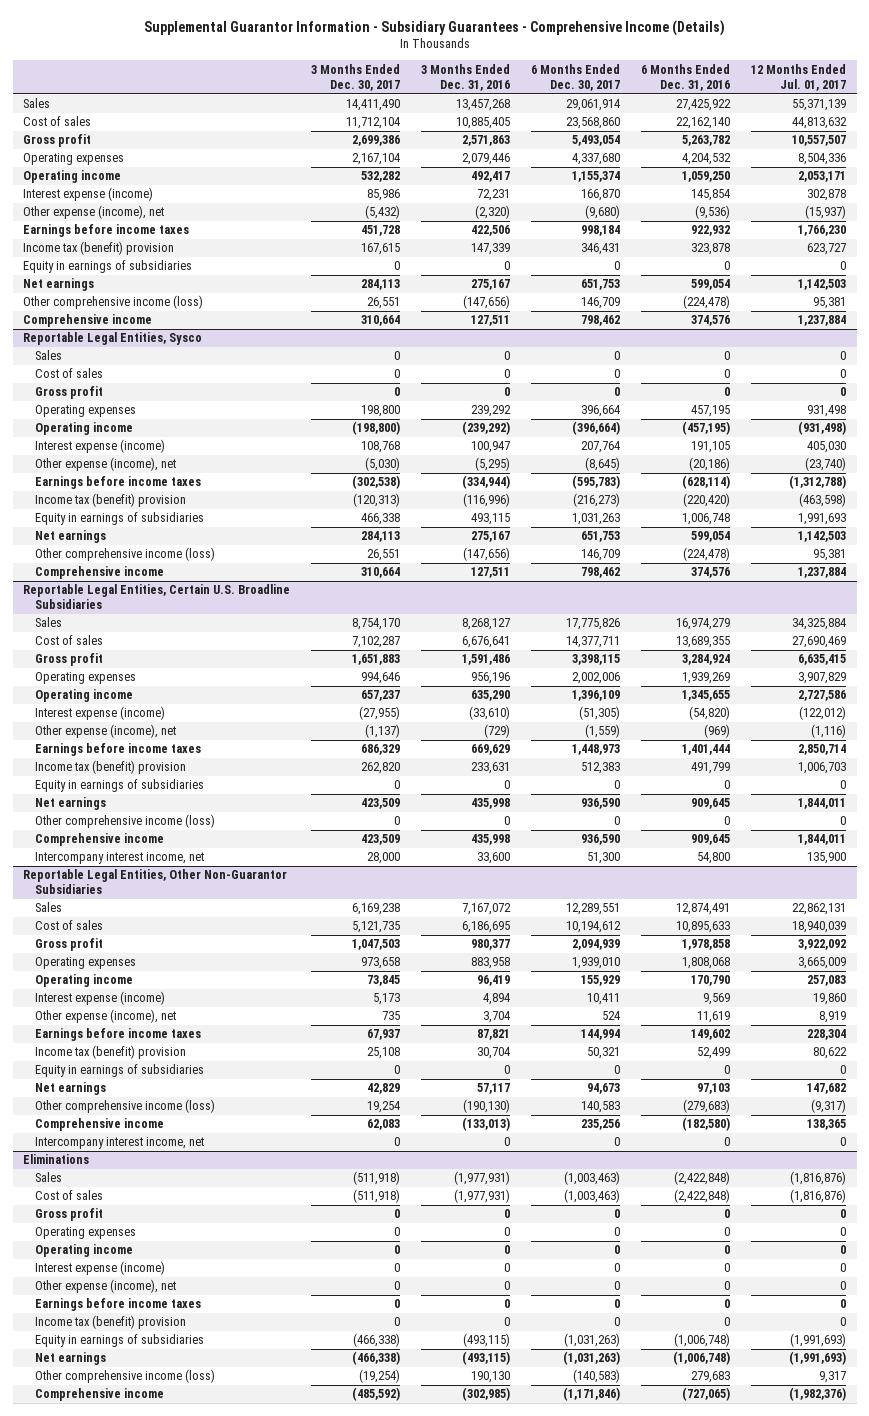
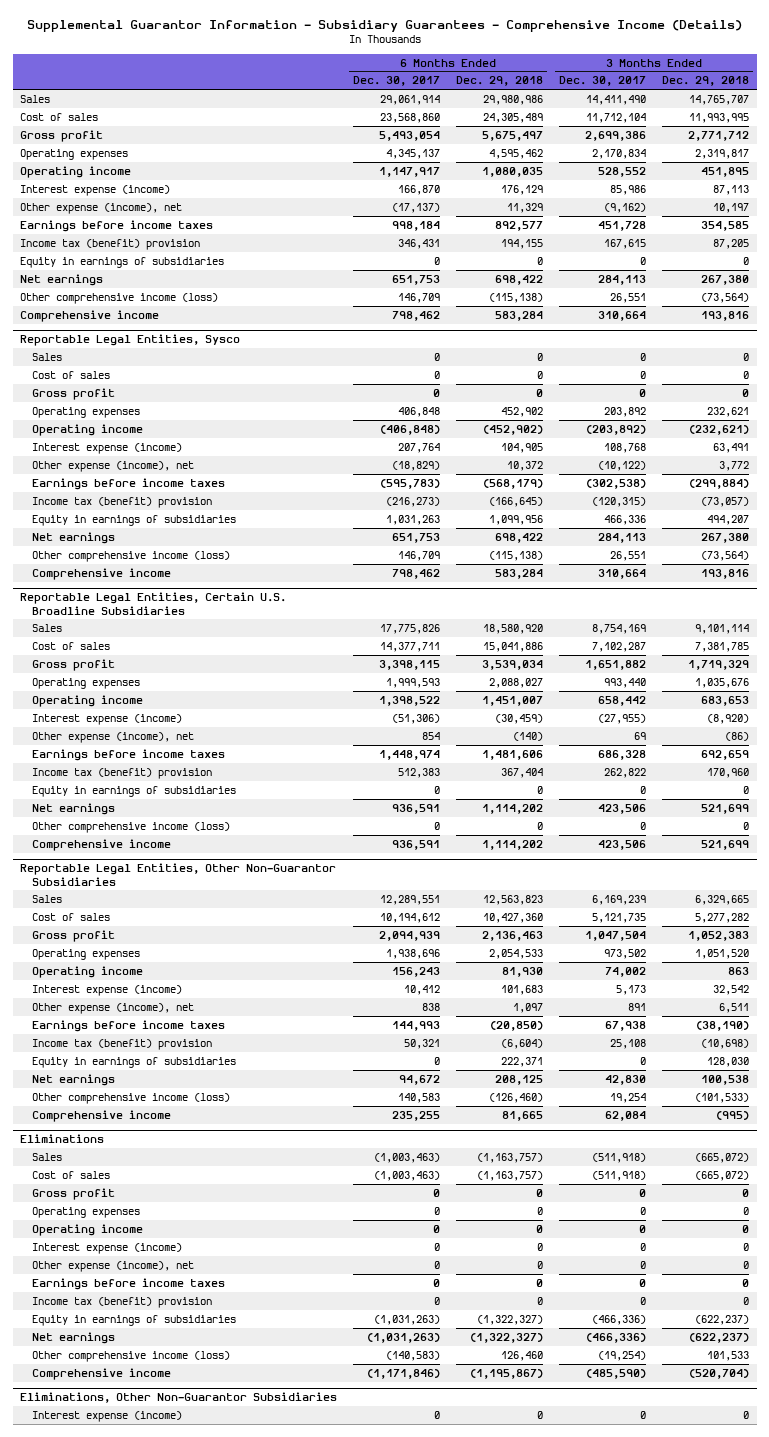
[421,63,511,91] 3 Months Ended Dec. 31, 2016 -> none
[641,63,731,91] 6 Months Ended Dec. 31, 2016 -> none
[751,63,847,91] 12 Months Ended Jul. 01, 2017 -> none
none -> [456,76,544,87] Dec. 29, 2018
none -> [661,76,749,87] Dec. 29, 2018
[352,153,401,166] 2,167,104 -> [591,148,646,159] 2,170,834
[572,153,621,166] 4,337,680 -> [386,148,441,159] 4,345,137
[361,171,401,183] 532,282 -> [597,166,646,177] 528,552
[572,171,621,183] 1,155,374 -> [379,166,441,177] 1,147,917
[365,205,401,220] (5,432) -> [603,202,646,213] (9,162)
[585,205,621,220] (9,680) -> [392,202,441,213] (17,137)
[361,405,401,418] 198,800 -> [603,406,646,417] 203,892
[581,405,621,418] 396,664 -> [398,406,441,417] 406,848
[352,421,401,436] (198,800) -> [585,424,646,435] (203,892)
[572,421,621,436] (396,664) -> [380,424,441,435] (406,848)
[365,457,401,472] (5,030) -> [597,460,646,471] (10,122)
[585,457,621,472] (8,645) -> [392,460,441,471] (18,829)
[353,493,401,508] (120,313) -> [591,496,646,507] (120,315)
[361,513,401,526] 466,338 -> [603,514,646,525] 466,336
[352,618,401,631] 8,754,170 -> [591,623,646,634] 8,754,169
[352,654,401,666] 1,651,883 -> [584,659,646,670] 1,651,882
[361,672,401,685] 994,646 -> [603,677,646,688] 993,440
[572,672,621,685] 2,002,006 -> [386,677,441,688] 1,999,593
[361,690,401,702] 657,237 -> [597,695,646,706] 658,442
[572,690,621,702] 1,396,109 -> [379,695,441,706] 1,398,522
[579,706,621,721] (51,305) -> [392,713,441,724] (51,306)
[365,724,401,739] (1,137) -> [633,731,646,740] 69
[585,724,621,739] (1,559) -> [422,731,441,740] 854
[361,744,401,756] 686,329 -> [597,749,646,760] 686,328
[572,744,621,756] 1,448,973 -> [379,749,441,760] 1,448,974
[361,762,401,775] 262,820 -> [603,767,646,778] 262,822
[361,798,401,810] 423,509 -> [597,803,646,814] 423,506
[581,798,621,810] 936,590 -> [392,803,441,814] 936,591
[35,852,205,865] Intercompany interest income, net -> none
[361,834,401,846] 423,509 -> [597,839,646,850] 423,506
[581,834,621,846] 936,590 -> [392,839,441,850] 936,591
[352,903,401,916] 6,169,238 -> [591,894,646,905] 6,169,239
[352,939,401,951] 1,047,503 -> [584,930,646,941] 1,047,504
[361,957,401,970] 973,658 -> [603,948,646,959] 973,502
[572,957,621,970] 1,939,010 -> [386,948,441,959] 1,938,696
[367,975,401,987] 73,845 -> [604,966,646,977] 74,002
[581,975,621,987] 155,929 -> [392,966,441,977] 156,243
[587,993,621,1006] 10,411 -> [404,984,441,995] 10,412
[382,1011,401,1021] 735 -> [627,1002,646,1011] 891
[602,1011,621,1021] 524 -> [422,1002,441,1011] 838
[367,1029,401,1041] 67,937 -> [604,1020,646,1031] 67,938
[581,1029,621,1041] 144,994 -> [392,1020,441,1031] 144,993
[367,1083,401,1095] 42,829 -> [604,1074,646,1085] 42,830
[587,1083,621,1095] 94,673 -> [399,1074,441,1085] 94,672
[35,1137,205,1150] Intercompany interest income, net -> none
[367,1119,401,1131] 62,083 -> [604,1110,646,1121] 62,084
[581,1119,621,1131] 235,256 -> [392,1110,441,1121] 235,255
[353,1333,401,1348] (466,338) -> [591,1314,646,1325] (466,336)
[352,1351,401,1366] (466,338) -> [585,1332,646,1343] (466,336)
[352,1387,401,1402] (485,592) -> [585,1368,646,1379] (485,590)
none -> [20,1392,338,1404] Eliminations, Other Non-Guarantor Subsidiaries
none -> [31,1410,182,1422] Interest expense (income)

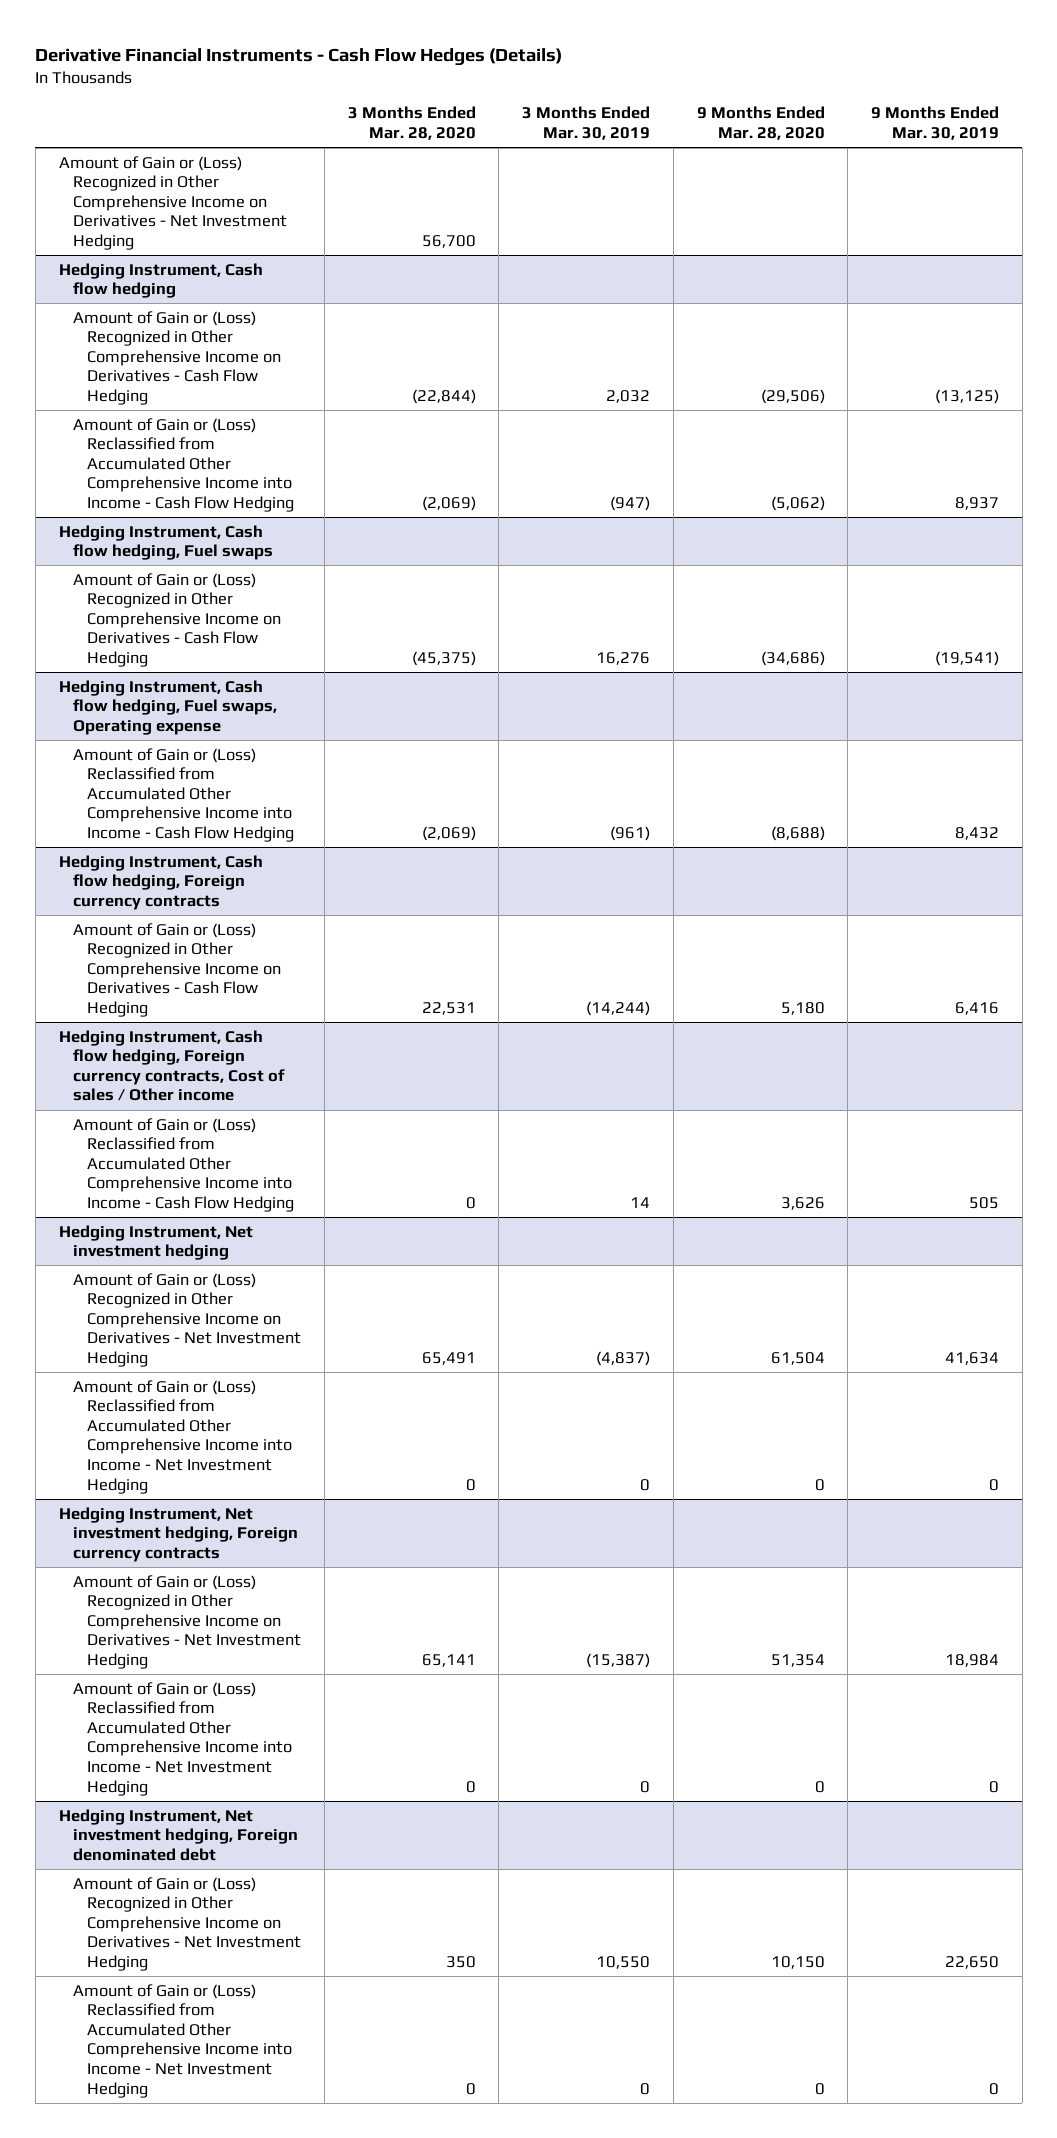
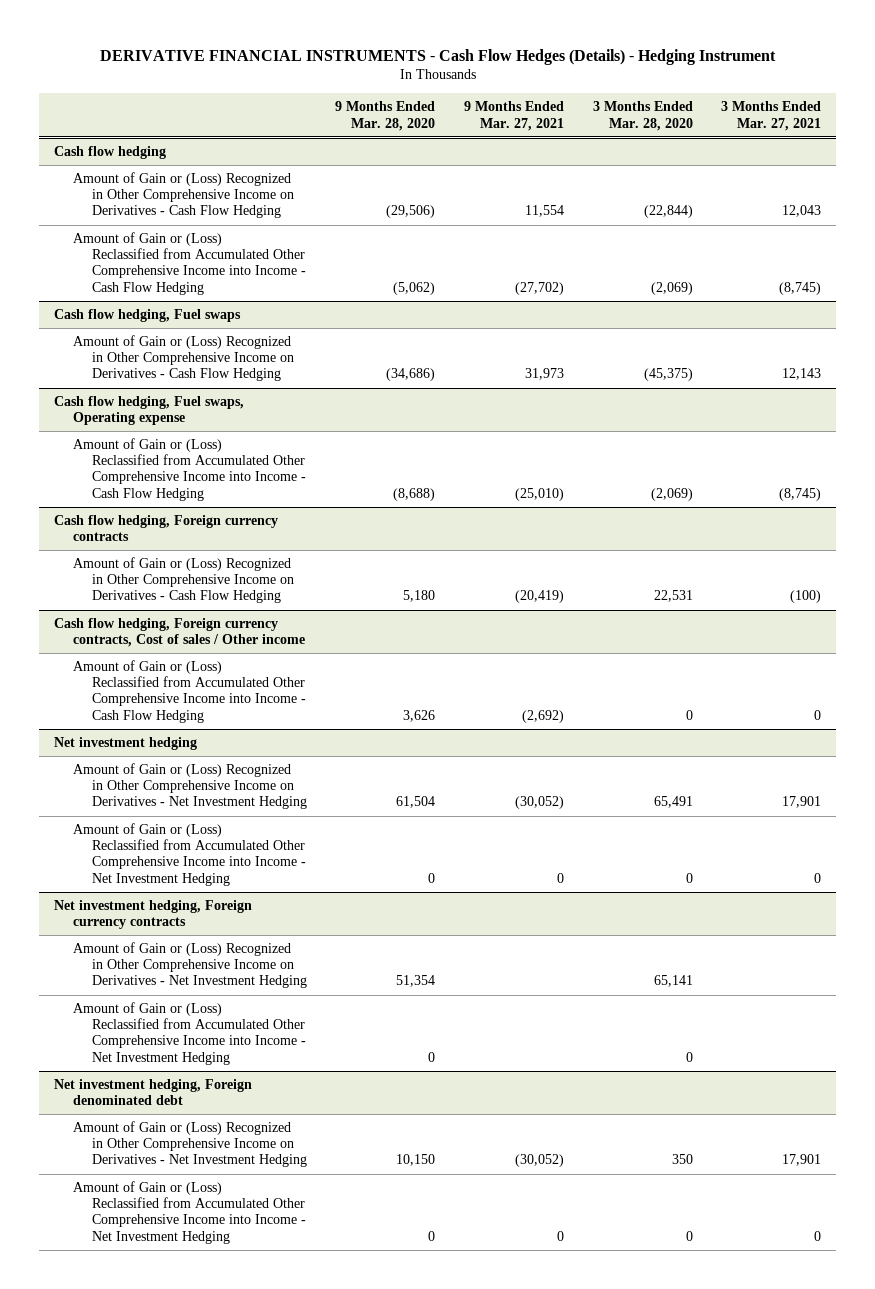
[35,47,563,66] Derivative Financial Instruments - Cash Flow Hedges (Details) -> [99,48,776,65] DERIVATIVE FINANCIAL INSTRUMENTS - Cash Flow Hedges (Details) - Hedging Instrument
[522,106,651,141] 3 Months Ended Mar. 30, 2019 -> none
[870,106,999,141] 9 Months Ended Mar. 30, 2019 -> none
none -> [463,101,564,131] 9 Months Ended Mar. 27, 2021
none -> [721,101,822,131] 3 Months Ended Mar. 27, 2021
[58,155,287,251] Amount of Gain or (Loss) Recognized in Other Comprehensive Income on Derivatives - Net Investment Hedging -> none
[58,262,263,299] Hedging Instrument, Cash flow hedging -> [53,146,166,160] Cash flow hedging
[58,524,273,561] Hedging Instrument, Cash flow hedging, Fuel swaps -> [53,309,241,323] Cash flow hedging, Fuel swaps
[58,679,277,735] Hedging Instrument, Cash flow hedging, Fuel swaps, Operating expense -> [53,396,244,426] Cash flow hedging, Fuel swaps, Operating expense
[58,854,263,910] Hedging Instrument, Cash flow hedging, Foreign currency contracts -> [53,515,278,542] Cash flow hedging, Foreign currency contracts
[58,1029,285,1102] Hedging Instrument, Cash flow hedging, Foreign currency contracts, Cost of sales / Other income -> [53,618,305,648] Cash flow hedging, Foreign currency contracts, Cost of sales / Other income
[58,1224,253,1261] Hedging Instrument, Net investment hedging -> [53,737,197,751] Net investment hedging
[58,1506,298,1562] Hedging Instrument, Net investment hedging, Foreign currency contracts -> [53,900,252,930] Net investment hedging, Foreign currency contracts
[58,1808,298,1861] Hedging Instrument, Net investment hedging, Foreign denominated debt -> [53,1079,252,1106] Net investment hedging, Foreign denominated debt

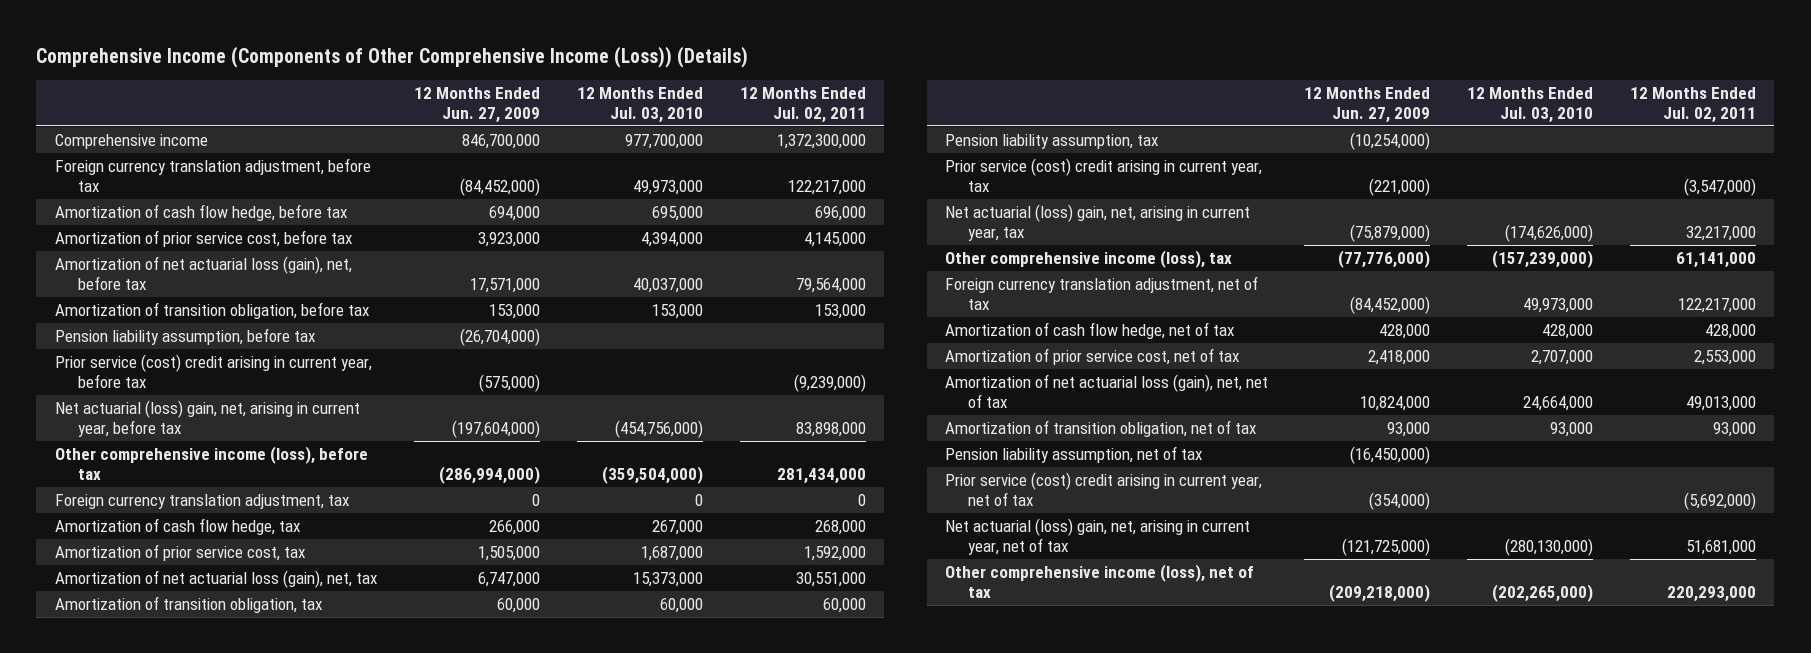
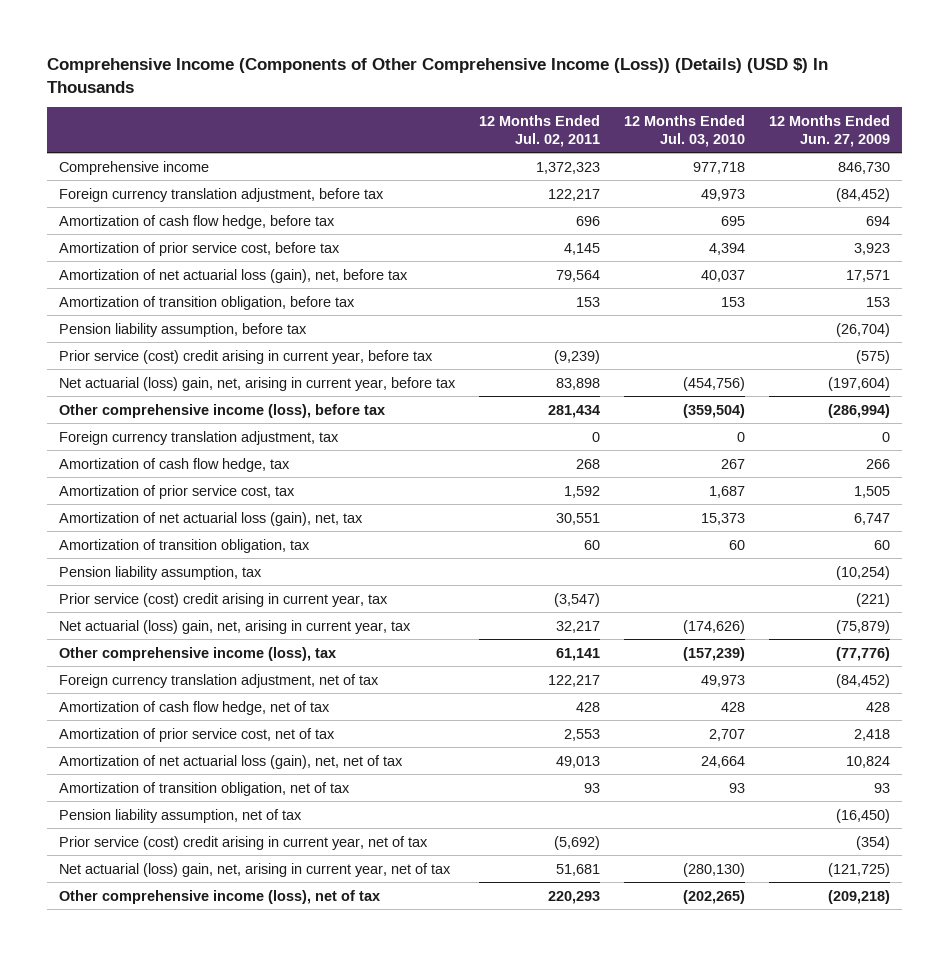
[36,45,749,68] Comprehensive Income (Components of Other Comprehensive Income (Loss)) (Details) -> [47,58,829,93] Comprehensive Income (Components of Other Comprehensive Income (Loss)) (Details) (USD $) In Thousands
[462,134,541,150] 846,700,000 -> [837,161,890,174] 846,730
[625,134,704,150] 977,700,000 -> [692,161,745,174] 977,718
[776,134,866,150] 1,372,300,000 -> [536,161,601,174] 1,372,323
[460,177,541,196] (84,452,000) -> [835,187,890,202] (84,452)
[633,179,704,195] 49,973,000 -> [700,188,745,201] 49,973
[787,179,866,195] 122,217,000 -> [548,188,601,201] 122,217
[489,206,541,222] 694,000 -> [865,215,890,226] 694
[652,206,704,222] 695,000 -> [720,215,745,226] 695
[814,206,866,222] 696,000 -> [576,215,601,226] 696
[478,232,541,248] 3,923,000 -> [853,242,890,255] 3,923
[641,232,704,248] 4,394,000 -> [708,242,745,255] 4,394
[803,232,866,248] 4,145,000 -> [564,242,601,255] 4,145
[470,277,541,293] 17,571,000 -> [845,269,890,282] 17,571
[633,277,704,293] 40,037,000 -> [700,269,745,282] 40,037
[795,277,866,293] 79,564,000 -> [556,269,601,282] 79,564
[489,304,541,320] 153,000 -> [865,296,890,307] 153
[652,304,704,320] 153,000 -> [720,296,745,307] 153
[814,304,866,320] 153,000 -> [576,296,601,307] 153
[460,328,541,347] (26,704,000) -> [835,322,890,337] (26,704)
[479,373,541,392] (575,000) -> [855,349,890,364] (575)
[793,373,866,392] (9,239,000) -> [554,349,601,364] (9,239)
[452,419,541,438] (197,604,000) -> [827,376,890,391] (197,604)
[615,419,704,438] (454,756,000) -> [682,376,745,391] (454,756)
[795,421,866,437] 83,898,000 -> [556,377,601,390] 83,898
[439,465,541,484] (286,994,000) -> [827,403,890,418] (286,994)
[602,465,704,484] (359,504,000) -> [682,403,745,418] (359,504)
[776,467,866,484] 281,434,000 -> [548,404,601,418] 281,434
[489,520,541,536] 266,000 -> [865,458,890,469] 266
[652,520,704,536] 267,000 -> [720,458,745,469] 267
[814,520,866,536] 268,000 -> [576,458,601,469] 268
[478,546,541,562] 1,505,000 -> [853,485,890,498] 1,505
[641,546,704,562] 1,687,000 -> [708,485,745,498] 1,687
[803,546,866,562] 1,592,000 -> [564,485,601,498] 1,592
[478,572,541,588] 6,747,000 -> [853,512,890,525] 6,747
[633,572,704,588] 15,373,000 -> [700,512,745,525] 15,373
[795,572,866,588] 30,551,000 -> [556,512,601,525] 30,551
[497,598,541,614] 60,000 -> [873,539,890,550] 60
[660,598,704,614] 60,000 -> [728,539,745,550] 60
[822,598,866,614] 60,000 -> [584,539,601,550] 60
[1350,132,1431,151] (10,254,000) -> [835,565,890,580] (10,254)
[1369,177,1431,196] (221,000) -> [855,592,890,607] (221)
[1683,177,1756,196] (3,547,000) -> [554,592,601,607] (3,547)
[1350,223,1431,242] (75,879,000) -> [835,619,890,634] (75,879)
[1505,223,1594,242] (174,626,000) -> [682,619,745,634] (174,626)
[1685,225,1756,241] 32,217,000 -> [556,620,601,633] 32,217
[1338,250,1431,269] (77,776,000) -> [835,646,890,661] (77,776)
[1492,250,1594,269] (157,239,000) -> [682,646,745,661] (157,239)
[1675,252,1756,269] 61,141,000 -> [556,647,601,661] 61,141
[1350,295,1431,314] (84,452,000) -> [835,673,890,688] (84,452)
[1523,297,1594,313] 49,973,000 -> [700,674,745,687] 49,973
[1677,297,1756,313] 122,217,000 -> [548,674,601,687] 122,217
[1379,324,1431,340] 428,000 -> [865,701,890,712] 428
[1542,324,1594,340] 428,000 -> [720,701,745,712] 428
[1704,324,1756,340] 428,000 -> [576,701,601,712] 428
[1368,350,1431,366] 2,418,000 -> [853,728,890,741] 2,418
[1531,350,1594,366] 2,707,000 -> [708,728,745,741] 2,707
[1693,350,1756,366] 2,553,000 -> [564,728,601,741] 2,553
[1360,395,1431,411] 10,824,000 -> [845,755,890,768] 10,824
[1523,395,1594,411] 24,664,000 -> [700,755,745,768] 24,664
[1685,395,1756,411] 49,013,000 -> [556,755,601,768] 49,013
[1387,422,1431,438] 93,000 -> [873,782,890,793] 93
[1550,422,1594,438] 93,000 -> [728,782,745,793] 93
[1712,422,1756,438] 93,000 -> [584,782,601,793] 93
[1350,446,1431,465] (16,450,000) -> [835,808,890,823] (16,450)
[1369,491,1431,510] (354,000) -> [855,835,890,850] (354)
[1683,491,1756,510] (5,692,000) -> [554,835,601,850] (5,692)
[1342,537,1431,556] (121,725,000) -> [827,862,890,877] (121,725)
[1505,537,1594,556] (280,130,000) -> [682,862,745,877] (280,130)
[1685,539,1756,555] 51,681,000 -> [556,863,601,876] 51,681
[1329,583,1431,602] (209,218,000) -> [827,889,890,904] (209,218)
[1492,583,1594,602] (202,265,000) -> [682,889,745,904] (202,265)
[1666,585,1756,602] 220,293,000 -> [548,890,601,904] 220,293

